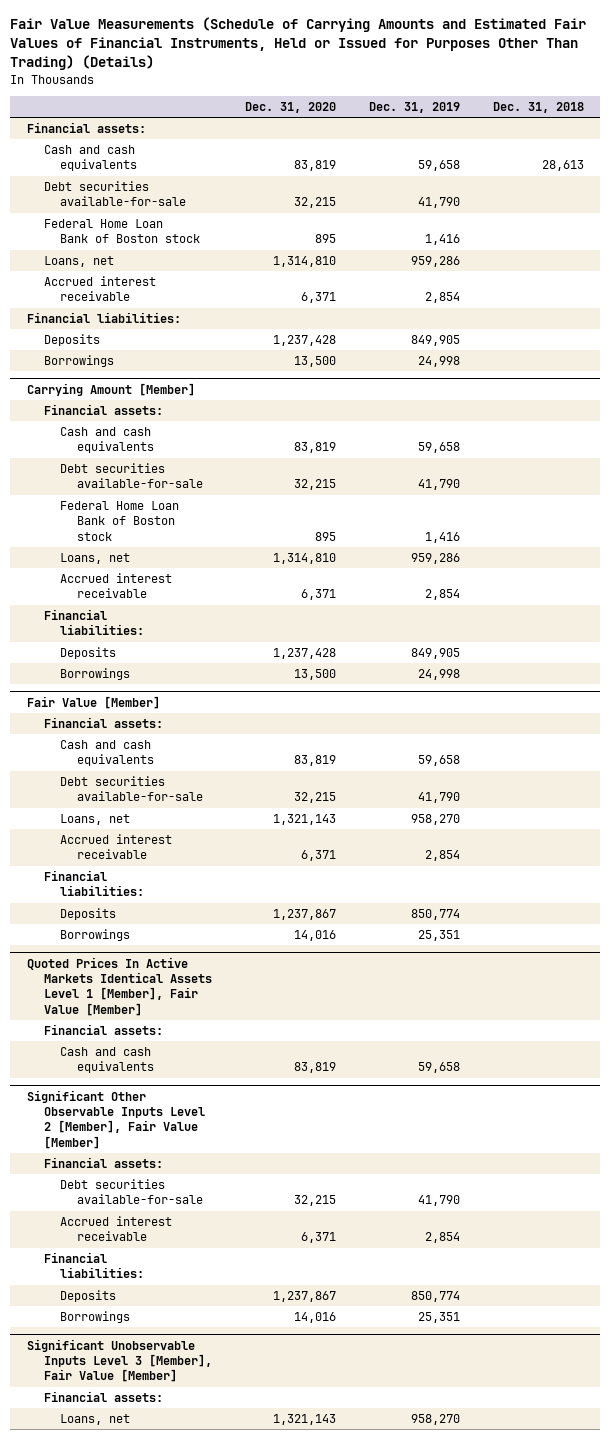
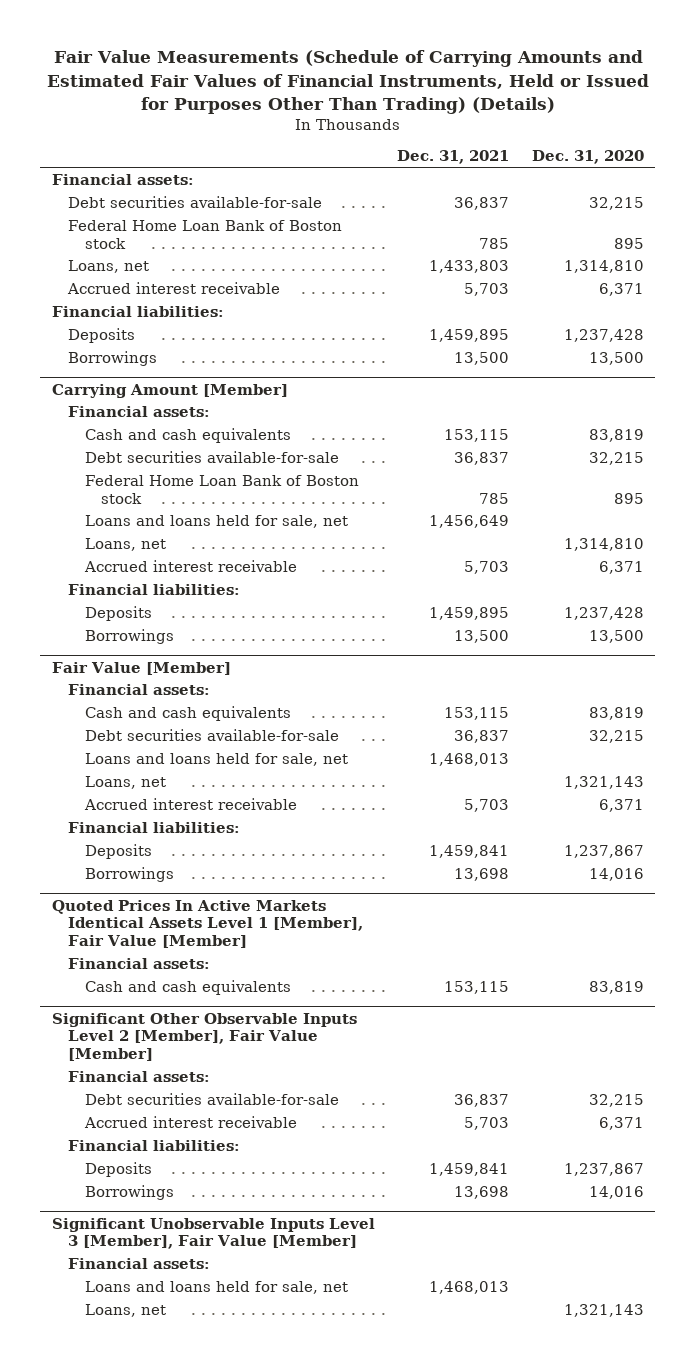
[368,102,460,114] Dec. 31, 2019 -> none
[492,102,584,114] Dec. 31, 2018 -> none
none -> [397,150,510,165] Dec. 31, 2021
[43,145,138,172] Cash and cash equivalents -> none
none -> [84,514,348,528] Loans and loans held for sale, net
none -> [84,752,348,766] Loans and loans held for sale, net
none -> [84,1280,348,1294] Loans and loans held for sale, net

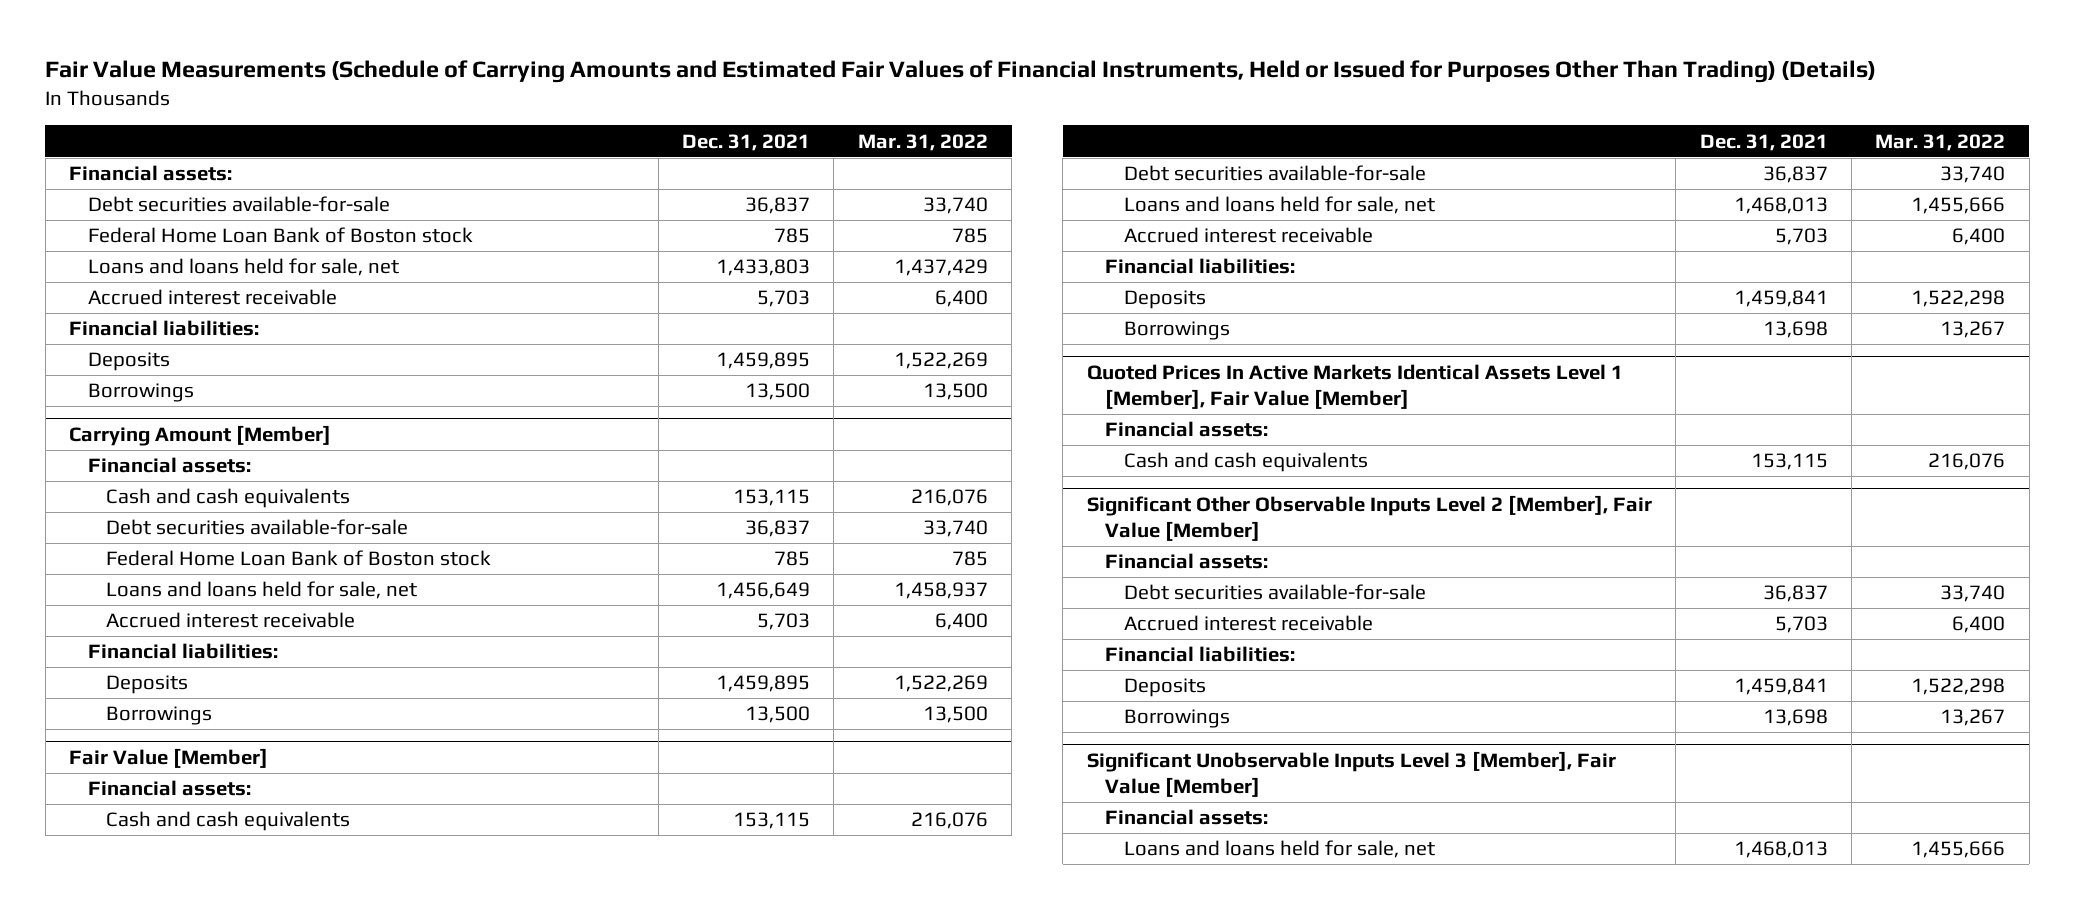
[531,150,644,165] Dec. 31, 2020 -> none
none -> [857,133,988,151] Mar. 31, 2022
[68,259,150,273] Loans, net -> [87,258,399,277] Loans and loans held for sale, net
[84,537,166,551] Loans, net -> none
[84,775,166,789] Loans, net -> none
[84,1303,166,1317] Loans, net -> none

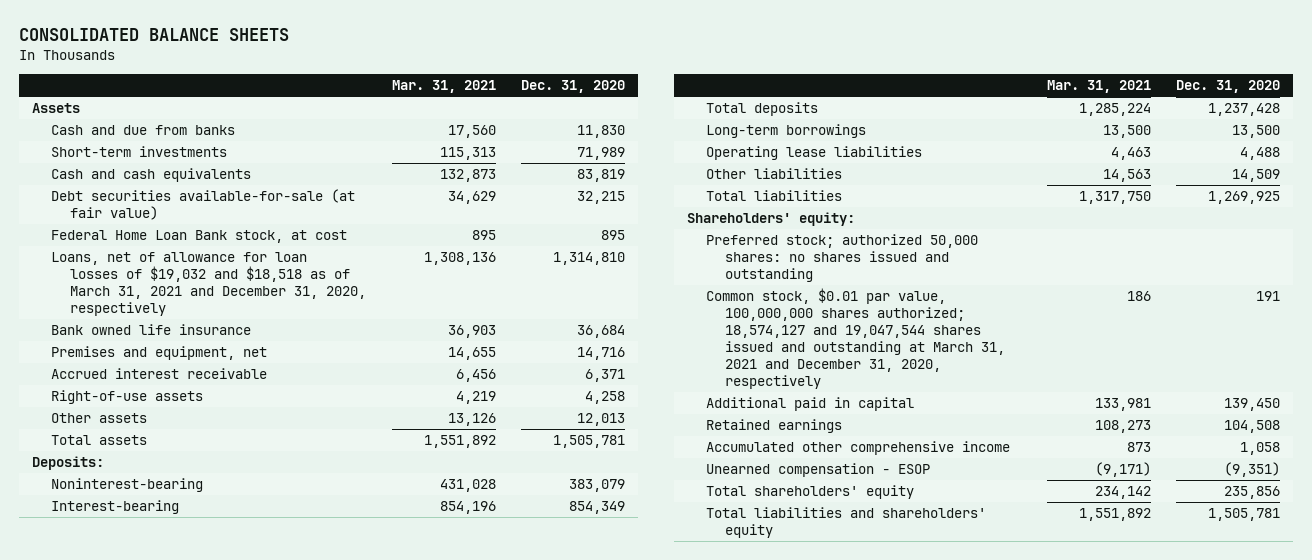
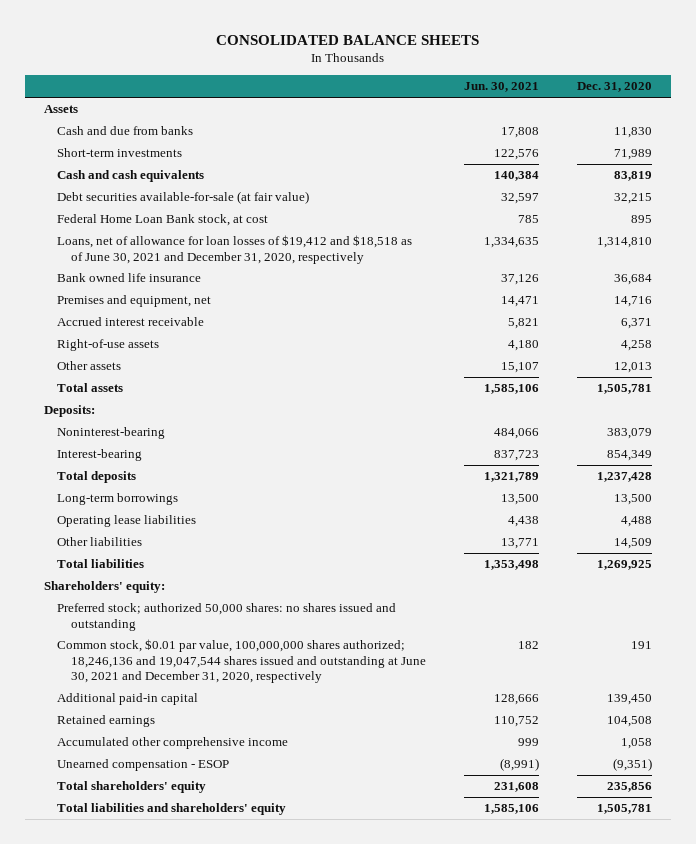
[391,80,496,94] Mar. 31, 2021 -> none
none -> [463,82,539,93] Jun. 30, 2021
[50,252,366,316] Loans, net of allowance for loan losses of $19,032 and $18,518 as of March 31, 2021 and December 31, 2020, respectively -> [57,235,413,264] Loans, net of allowance for loan losses of $19,412 and $18,518 as of June 30, 2021 and December 31, 2020, respectively
[705,288,1005,389] Common stock, $0.01 par value, 100,000,000 shares authorized; 18,574,127 and 19,047,544 shares issued and outstanding at March 31, 2021 and December 31, 2020, respectively -> [57,639,426,684] Common stock, $0.01 par value, 100,000,000 shares authorized; 18,246,136 and 19,047,544 shares issued and outstanding at June 30, 2021 and December 31, 2020, respectively
[705,397,914,412] Additional paid in capital -> [57,693,199,706] Additional paid-in capital

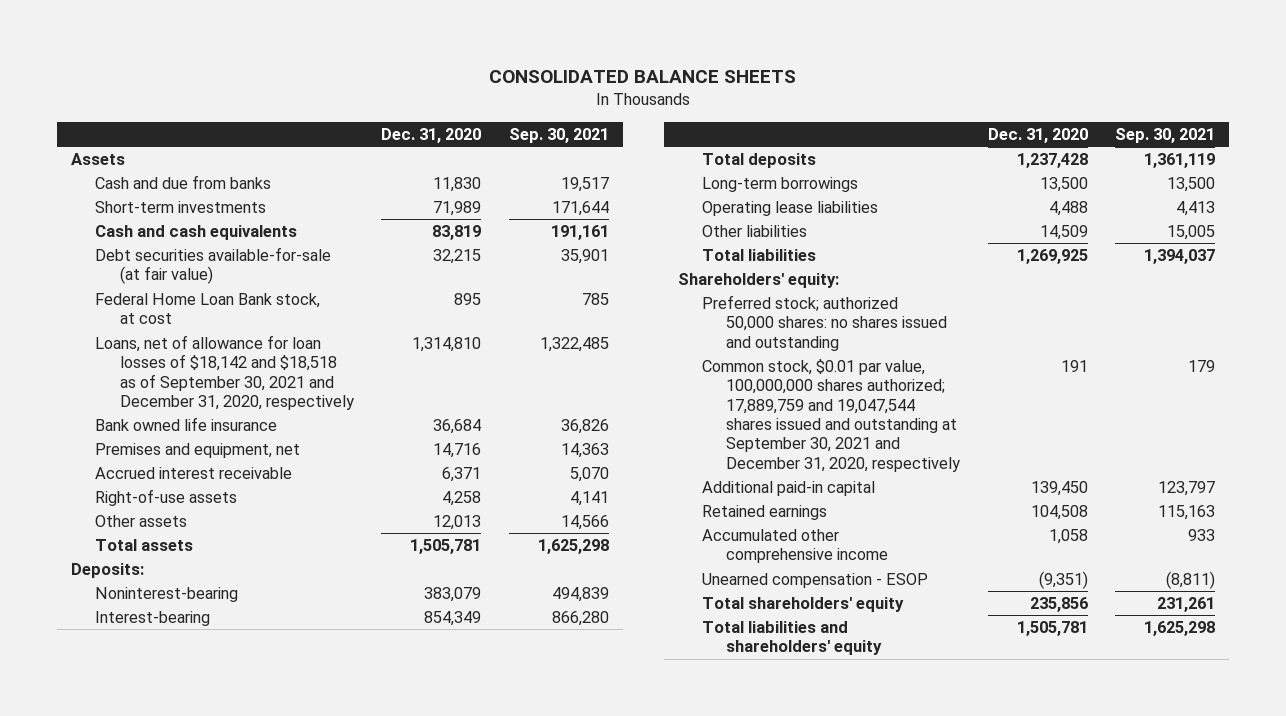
[463,82,539,93] Jun. 30, 2021 -> none
none -> [508,127,609,143] Sep. 30, 2021
[57,235,413,264] Loans, net of allowance for loan losses of $19,412 and $18,518 as of June 30, 2021 and December 31, 2020, respectively -> [95,334,354,410] Loans, net of allowance for loan losses of $18,142 and $18,518 as of September 30, 2021 and December 31, 2020, respectively
[57,639,426,684] Common stock, $0.01 par value, 100,000,000 shares authorized; 18,246,136 and 19,047,544 shares issued and outstanding at June 30, 2021 and December 31, 2020, respectively -> [701,358,961,472] Common stock, $0.01 par value, 100,000,000 shares authorized; 17,889,759 and 19,047,544 shares issued and outstanding at September 30, 2021 and December 31, 2020, respectively

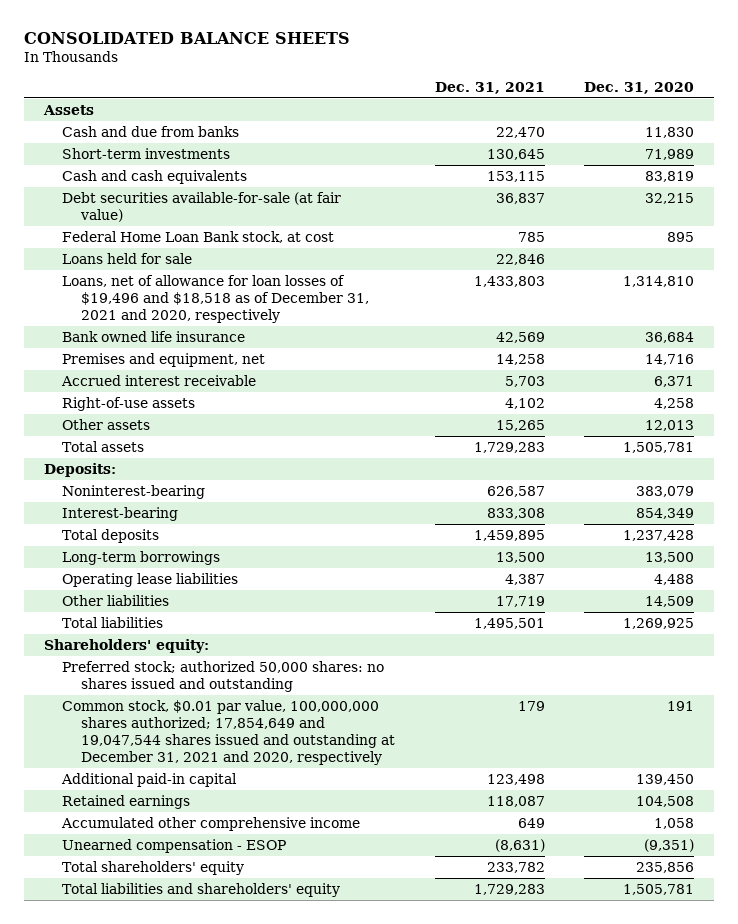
[508,127,609,143] Sep. 30, 2021 -> none
none -> [434,81,545,94] Dec. 31, 2021
none -> [62,252,193,264] Loans held for sale
[95,334,354,410] Loans, net of allowance for loan losses of $18,142 and $18,518 as of September 30, 2021 and December 31, 2020, respectively -> [62,274,369,323] Loans, net of allowance for loan losses of $19,496 and $18,518 as of December 31, 2021 and 2020, respectively
[701,358,961,472] Common stock, $0.01 par value, 100,000,000 shares authorized; 17,889,759 and 19,047,544 shares issued and outstanding at September 30, 2021 and December 31, 2020, respectively -> [62,699,395,765] Common stock, $0.01 par value, 100,000,000 shares authorized; 17,854,649 and 19,047,544 shares issued and outstanding at December 31, 2021 and 2020, respectively

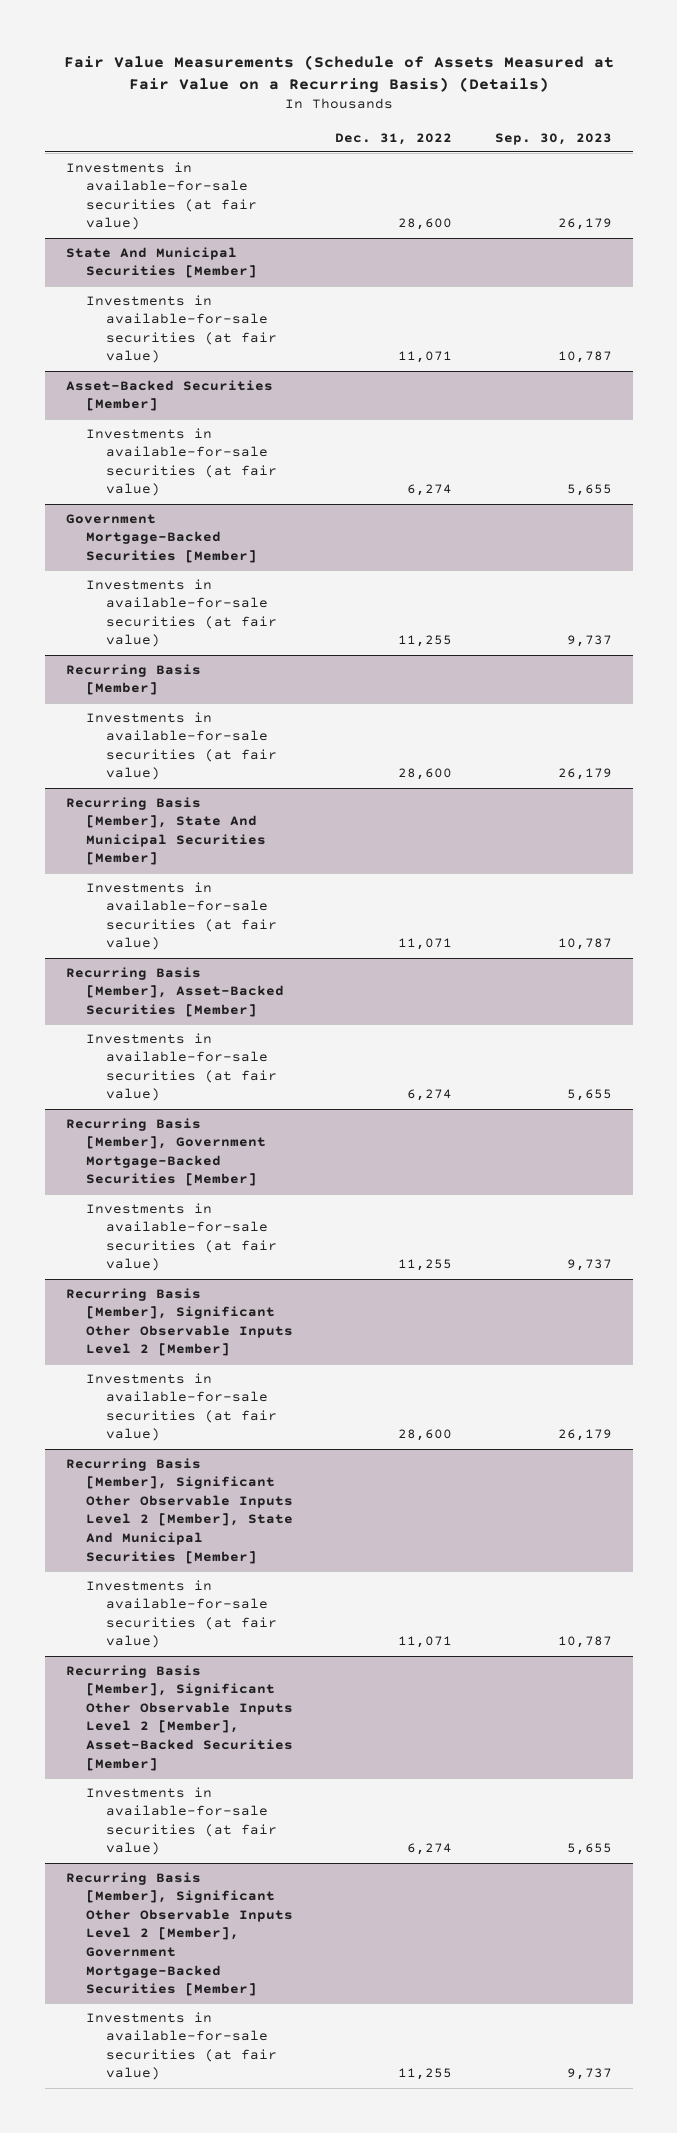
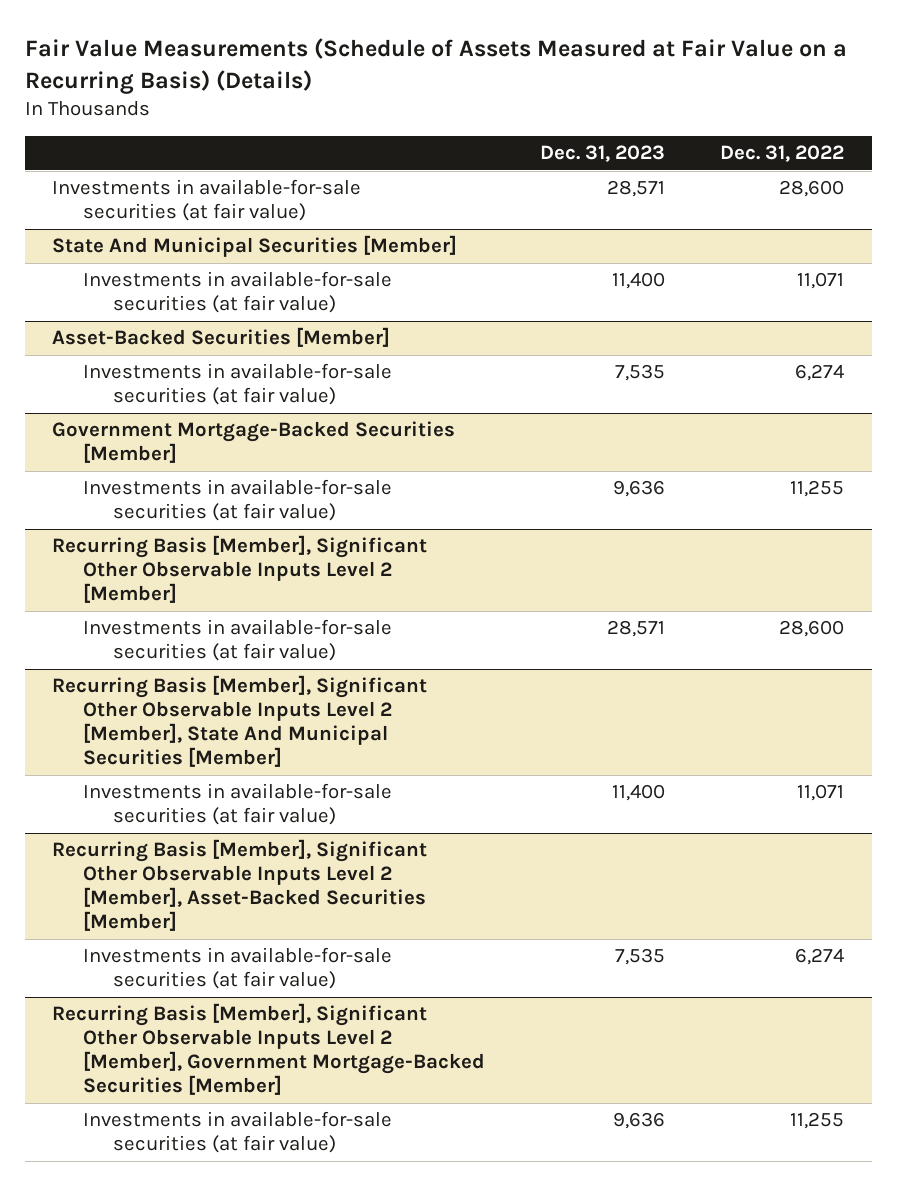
[494,132,612,145] Sep. 30, 2023 -> none
none -> [540,145,666,163] Dec. 31, 2023
[65,663,201,696] Recurring Basis [Member] -> none
[85,711,277,781] Investments in available-for-sale securities (at fair value) -> none
[65,796,266,866] Recurring Basis [Member], State And Municipal Securities [Member] -> none
[85,881,277,951] Investments in available-for-sale securities (at fair value) -> none
[65,966,284,1017] Recurring Basis [Member], Asset-Backed Securities [Member] -> none
[85,1032,277,1102] Investments in available-for-sale securities (at fair value) -> none
[65,1117,266,1187] Recurring Basis [Member], Government Mortgage-Backed Securities [Member] -> none
[85,1202,277,1272] Investments in available-for-sale securities (at fair value) -> none

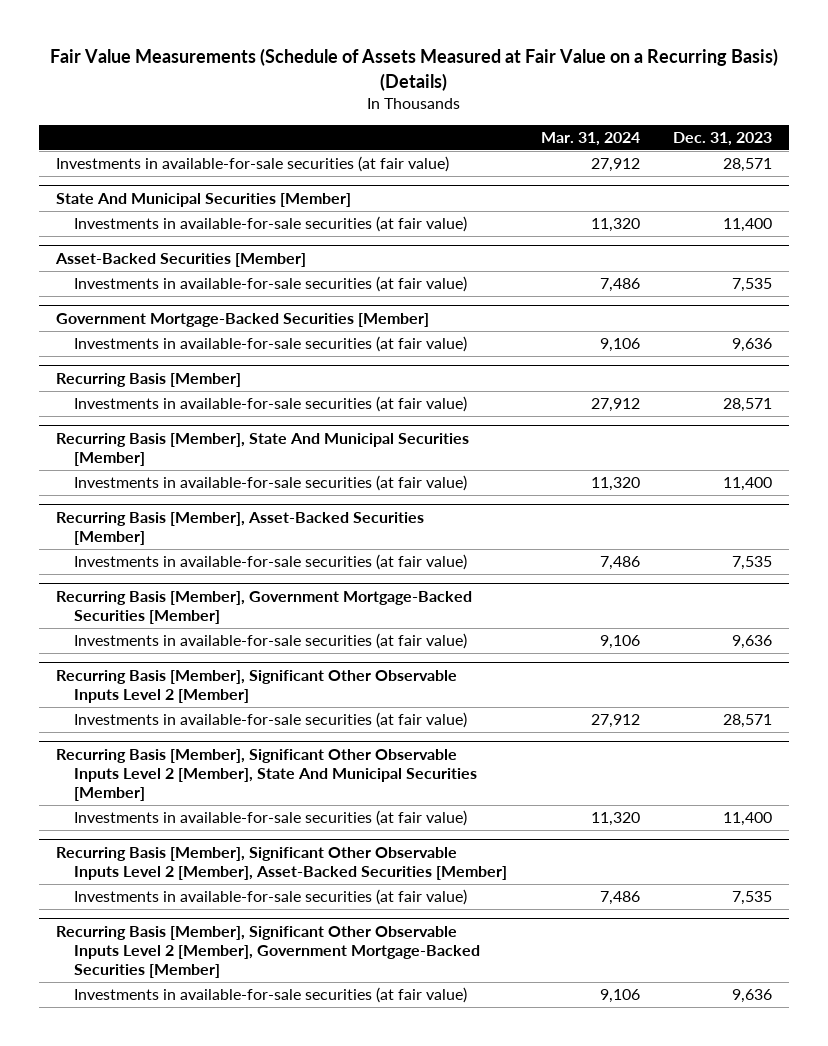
[720,145,845,163] Dec. 31, 2022 -> none
none -> [540,131,640,146] Mar. 31, 2024
none -> [55,372,241,387] Recurring Basis [Member]
none -> [73,396,467,413] Investments in available-for-sale securities (at fair value)
none -> [55,432,469,467] Recurring Basis [Member], State And Municipal Securities [Member]
none -> [73,475,467,492] Investments in available-for-sale securities (at fair value)
none -> [55,511,424,546] Recurring Basis [Member], Asset-Backed Securities [Member]
none -> [73,554,467,571] Investments in available-for-sale securities (at fair value)
none -> [55,590,472,625] Recurring Basis [Member], Government Mortgage-Backed Securities [Member]
none -> [73,633,467,650] Investments in available-for-sale securities (at fair value)

